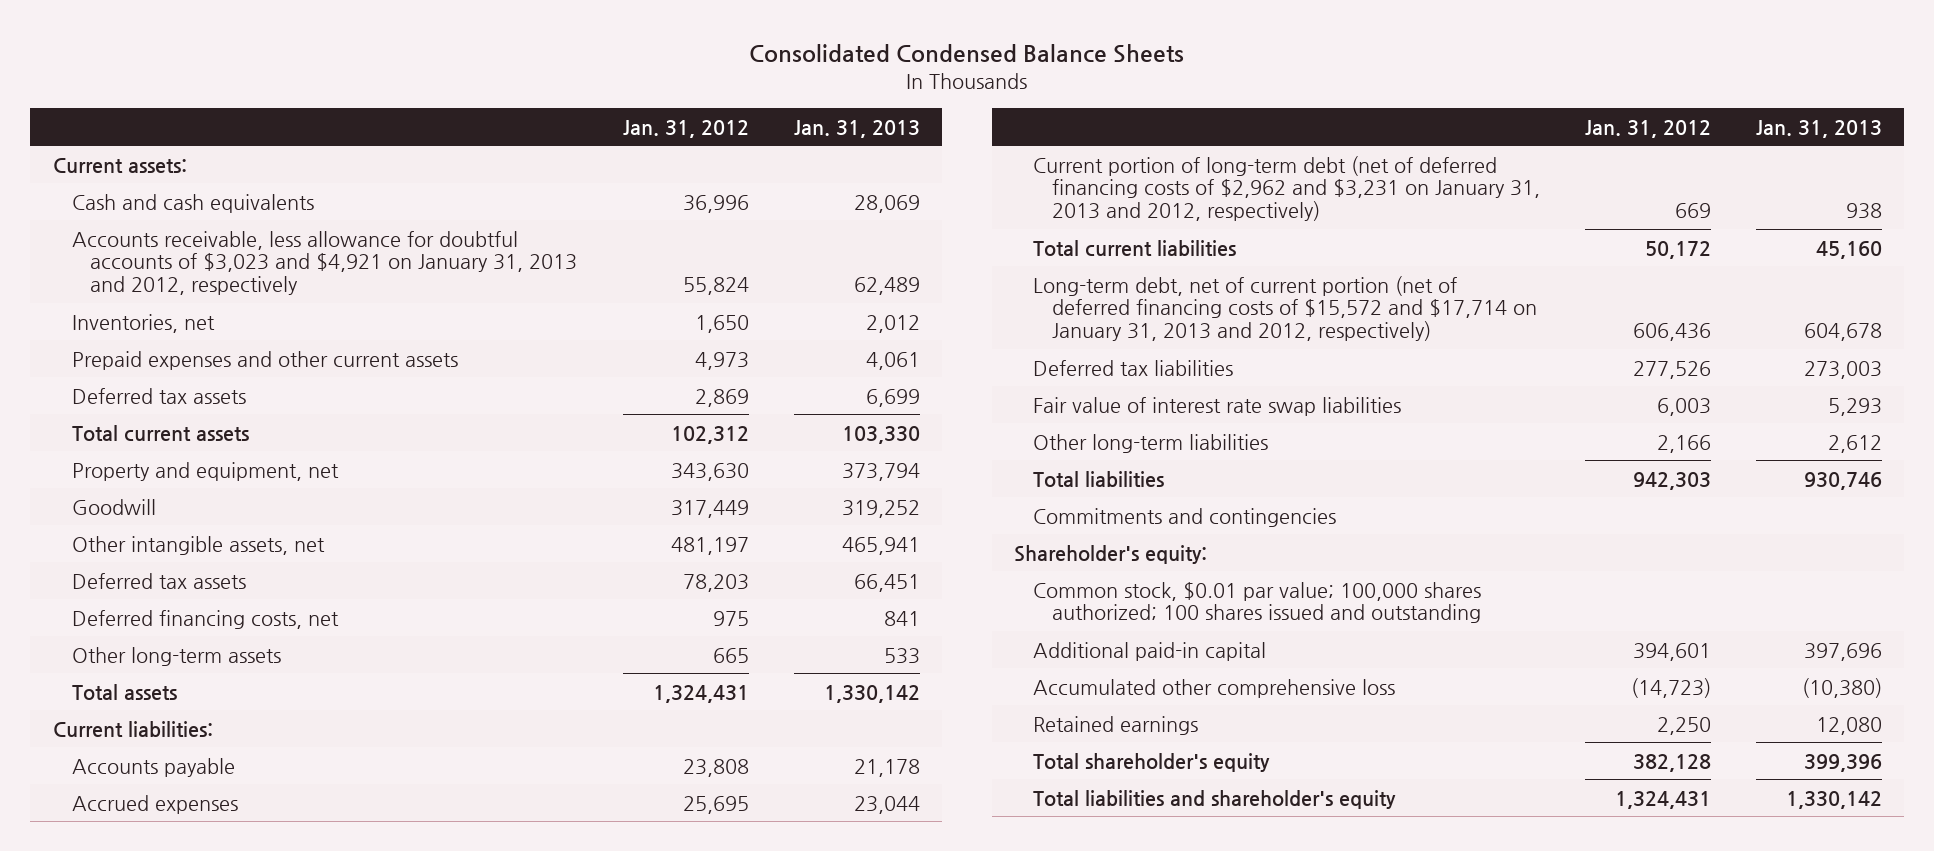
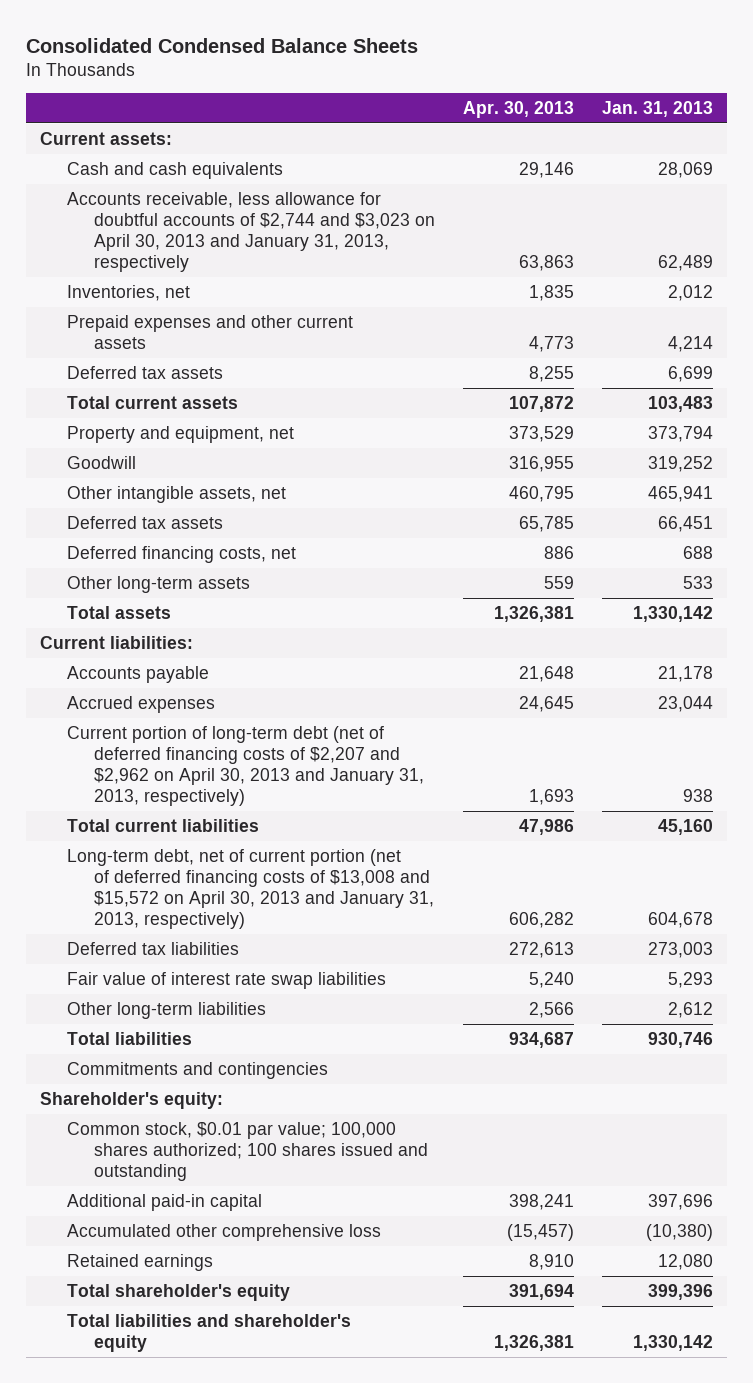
[623,119,750,138] Jan. 31, 2012 -> none
none -> [463,101,575,119] Apr. 30, 2013
[71,230,578,296] Accounts receivable, less allowance for doubtful accounts of $3,023 and $4,921 on January 31, 2013 and 2012, respectively -> [67,191,436,273] Accounts receivable, less allowance for doubtful accounts of $2,744 and $3,023 on April 30, 2013 and January 31, 2013, respectively
[865,351,920,370] 4,061 -> [668,335,714,352] 4,214
[841,425,920,444] 103,330 -> [648,395,714,412] 103,483
[883,610,920,626] 841 -> [683,545,714,559] 688
[1033,155,1541,222] Current portion of long-term debt (net of deferred financing costs of $2,962 and $3,231 on January 31, 2013 and 2012, respectively) -> [67,725,425,807] Current portion of long-term debt (net of deferred financing costs of $2,207 and $2,962 on April 30, 2013 and January 31, 2013, respectively)
[1033,275,1538,342] Long-term debt, net of current portion (net of deferred financing costs of $15,572 and $17,714 on January 31, 2013 and 2012, respectively) -> [67,848,435,930] Long-term debt, net of current portion (net of deferred financing costs of $13,008 and $15,572 on April 30, 2013 and January 31, 2013, respectively)

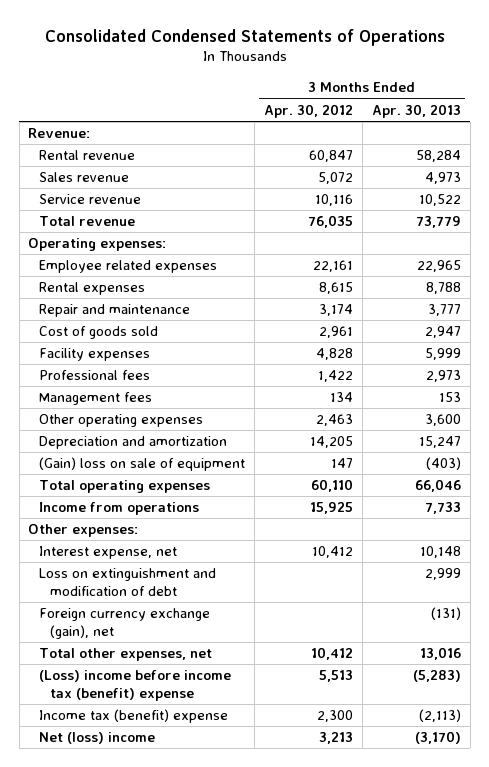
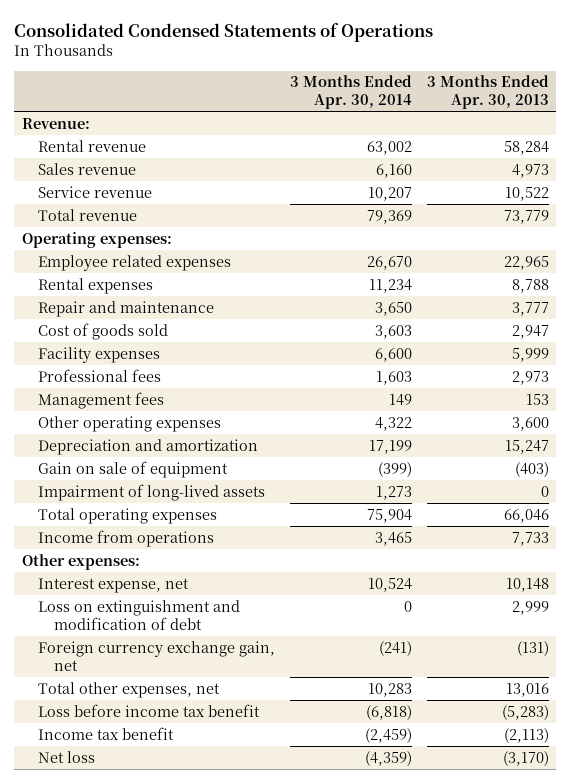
[263,103,353,118] Apr. 30, 2012 -> none
none -> [289,75,412,110] 3 Months Ended Apr. 30, 2014
[39,457,246,472] (Gain) loss on sale of equipment -> [37,460,228,478] Gain on sale of equipment
none -> [37,483,265,501] Impairment of long-lived assets
[39,608,211,640] Foreign currency exchange (gain), net -> [37,640,275,671] Foreign currency exchange gain, net
[39,670,232,702] (Loss) income before income tax (benefit) expense -> [37,703,260,717] Loss before income tax benefit
[39,709,229,724] Income tax (benefit) expense -> [37,726,174,740] Income tax benefit
[39,732,156,745] Net (loss) income -> [37,750,95,763] Net loss

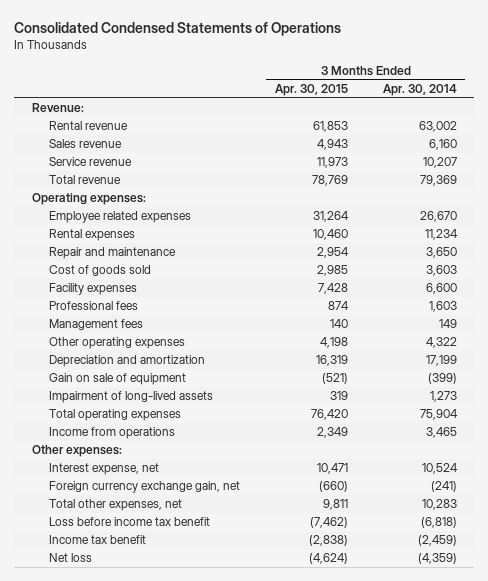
[426,75,549,110] 3 Months Ended Apr. 30, 2013 -> none
none -> [274,83,348,96] Apr. 30, 2015
[37,599,240,630] Loss on extinguishment and modification of debt -> none

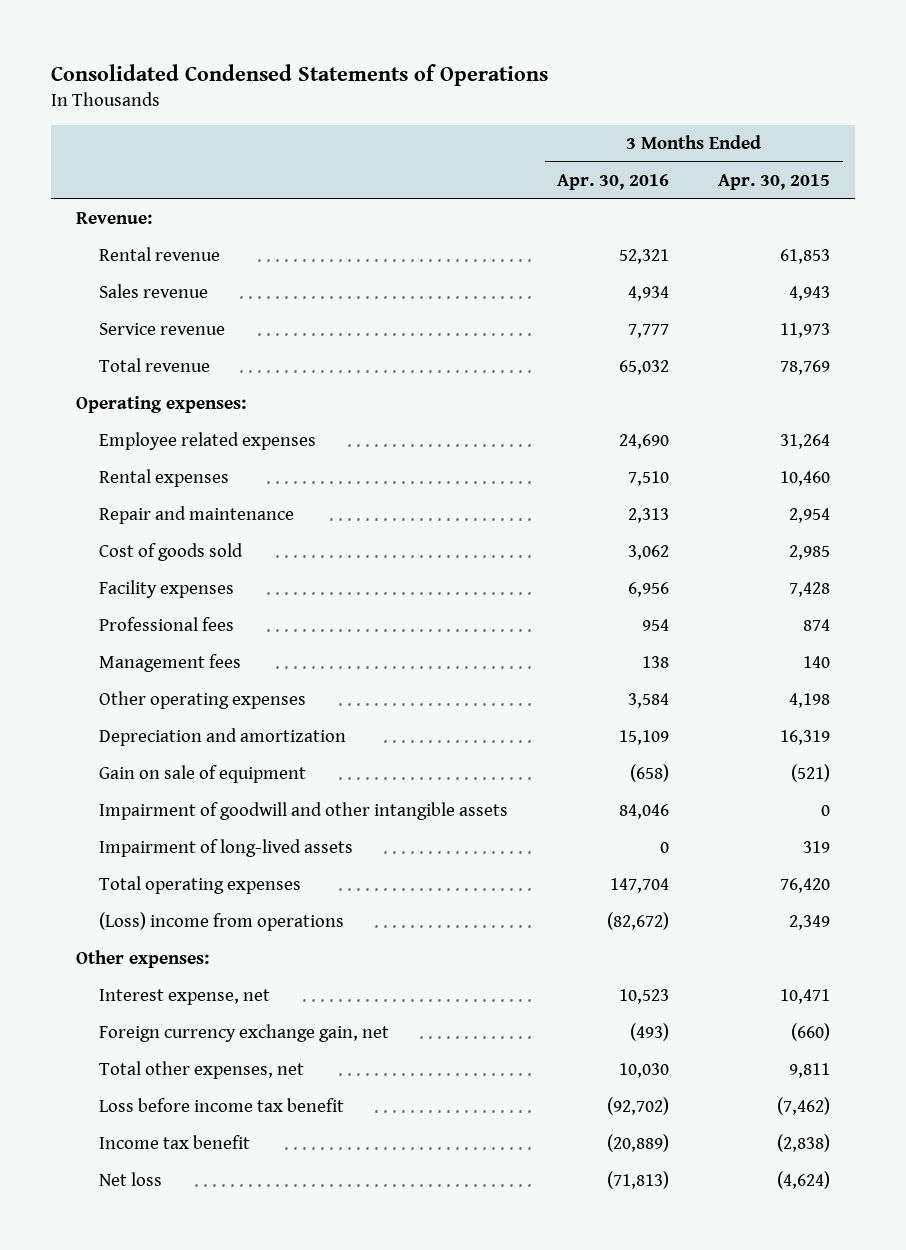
[382,83,457,96] Apr. 30, 2014 -> none
none -> [557,174,670,191] Apr. 30, 2016
none -> [98,802,508,821] Impairment of goodwill and other intangible assets
[49,427,176,440] Income from operations -> [98,912,344,932] (Loss) income from operations

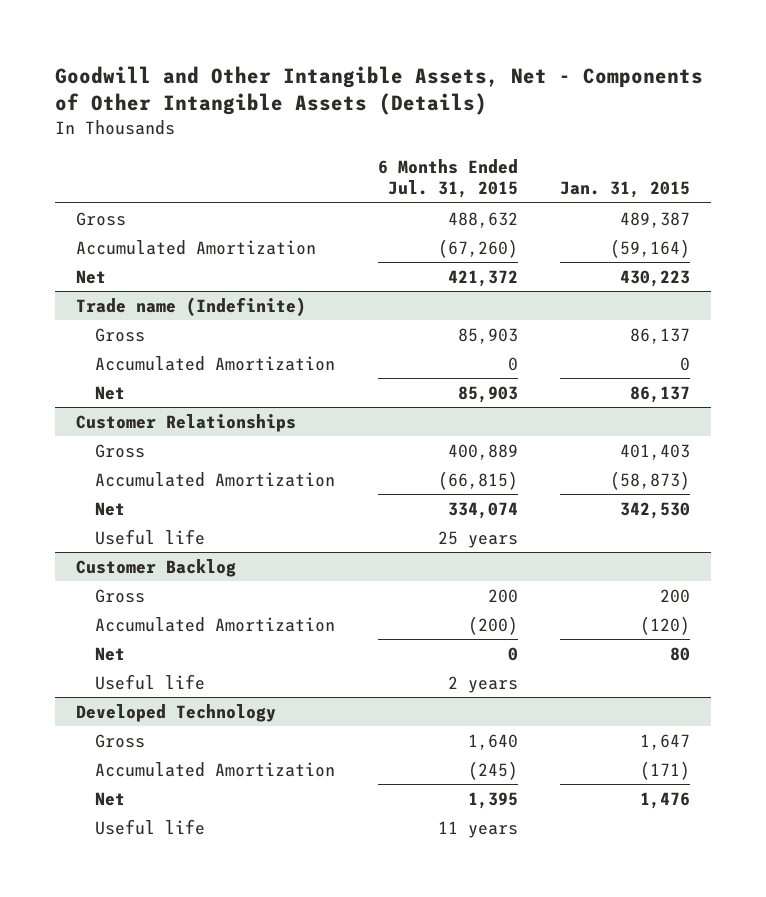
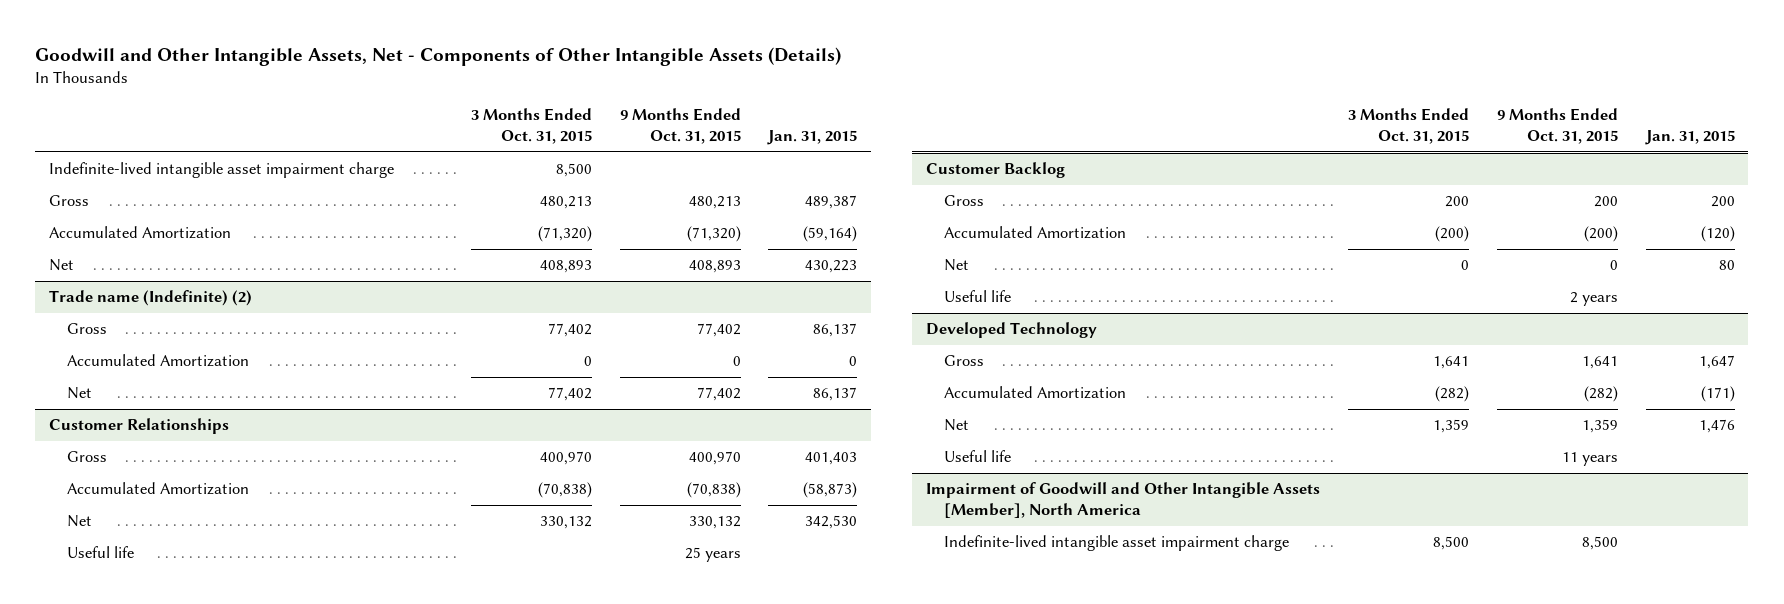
[377,158,518,199] 6 Months Ended Jul. 31, 2015 -> none
none -> [470,108,592,145] 3 Months Ended Oct. 31, 2015
none -> [619,108,741,145] 9 Months Ended Oct. 31, 2015
none -> [49,162,395,179] Indefinite-lived intangible asset impairment charge
[76,296,307,316] Trade name (Indefinite) -> [49,290,253,307] Trade name (Indefinite) (2)
none -> [926,482,1321,519] Impairment of Goodwill and Other Intangible Assets [Member], North America
none -> [943,535,1289,552] Indefinite-lived intangible asset impairment charge

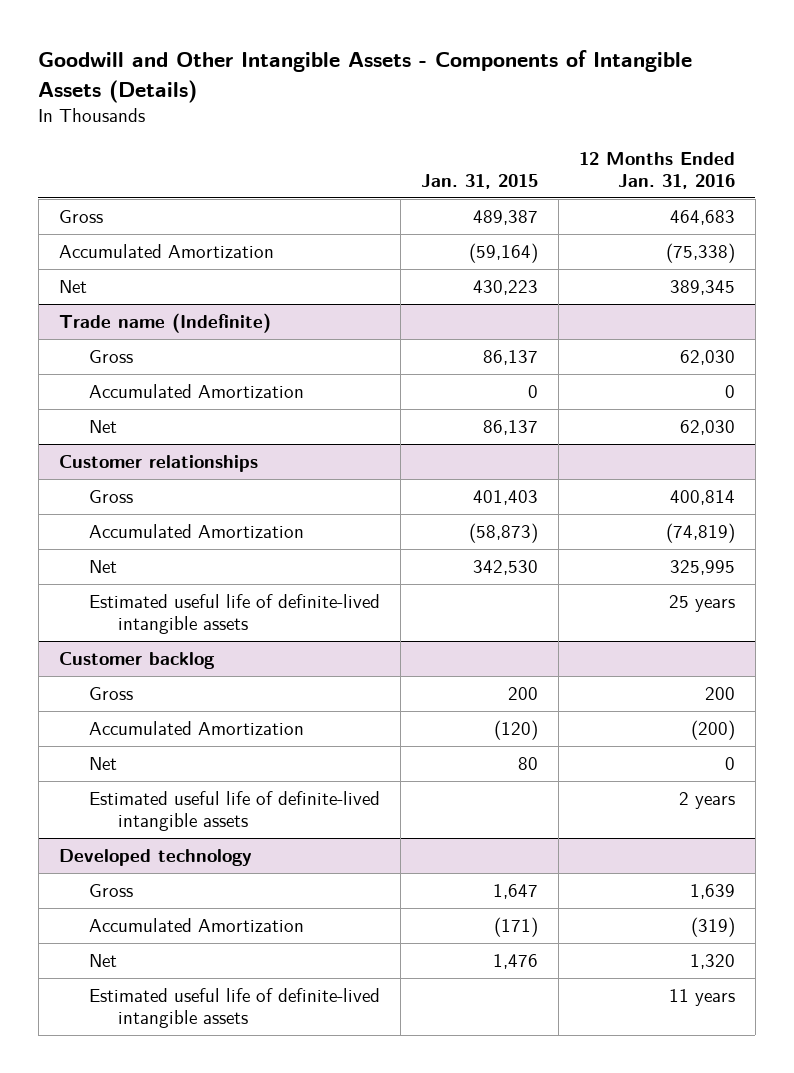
[35,46,842,66] Goodwill and Other Intangible Assets, Net - Components of Other Intangible Assets (Details) -> [38,50,693,103] Goodwill and Other Intangible Assets - Components of Intangible Assets (Details)
[470,108,592,145] 3 Months Ended Oct. 31, 2015 -> none
[619,108,741,145] 9 Months Ended Oct. 31, 2015 -> none
none -> [578,152,735,189] 12 Months Ended Jan. 31, 2016
[49,162,395,179] Indefinite-lived intangible asset impairment charge -> none
[49,290,253,307] Trade name (Indefinite) (2) -> [58,313,271,334] Trade name (Indefinite)
[49,418,230,435] Customer Relationships -> [58,455,258,473] Customer relationships
[66,546,134,559] Useful life -> [88,594,380,634] Estimated useful life of definite-lived intangible assets
[926,162,1066,179] Customer Backlog -> [58,652,215,670] Customer backlog
[943,290,1011,303] Useful life -> [88,791,380,831] Estimated useful life of definite-lived intangible assets
[926,322,1098,339] Developed Technology -> [58,849,252,867] Developed technology
[926,482,1321,519] Impairment of Goodwill and Other Intangible Assets [Member], North America -> none
[943,535,1289,552] Indefinite-lived intangible asset impairment charge -> none
[943,450,1011,463] Useful life -> [88,988,380,1028] Estimated useful life of definite-lived intangible assets

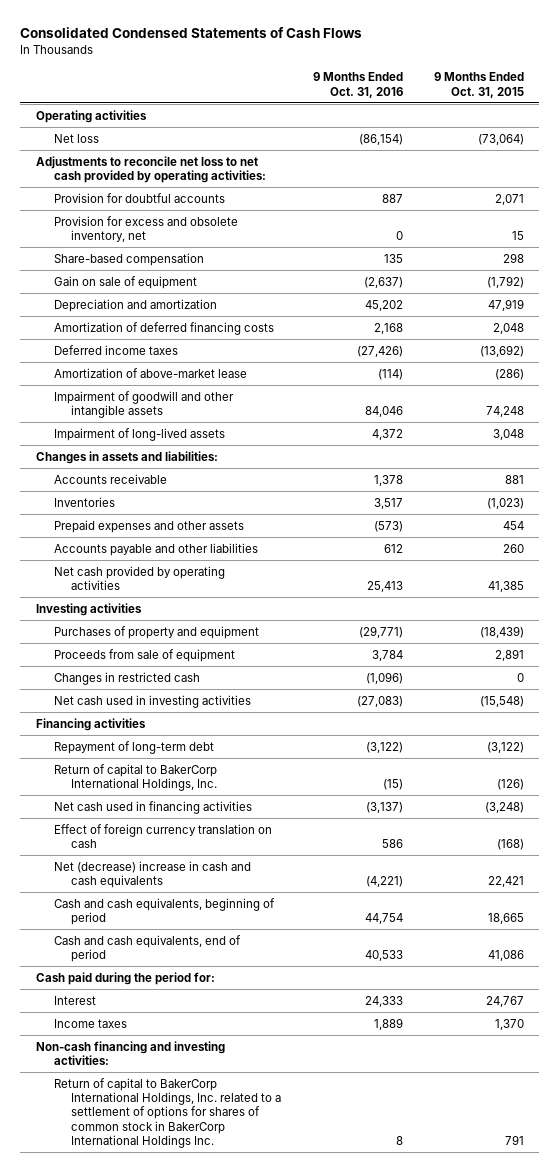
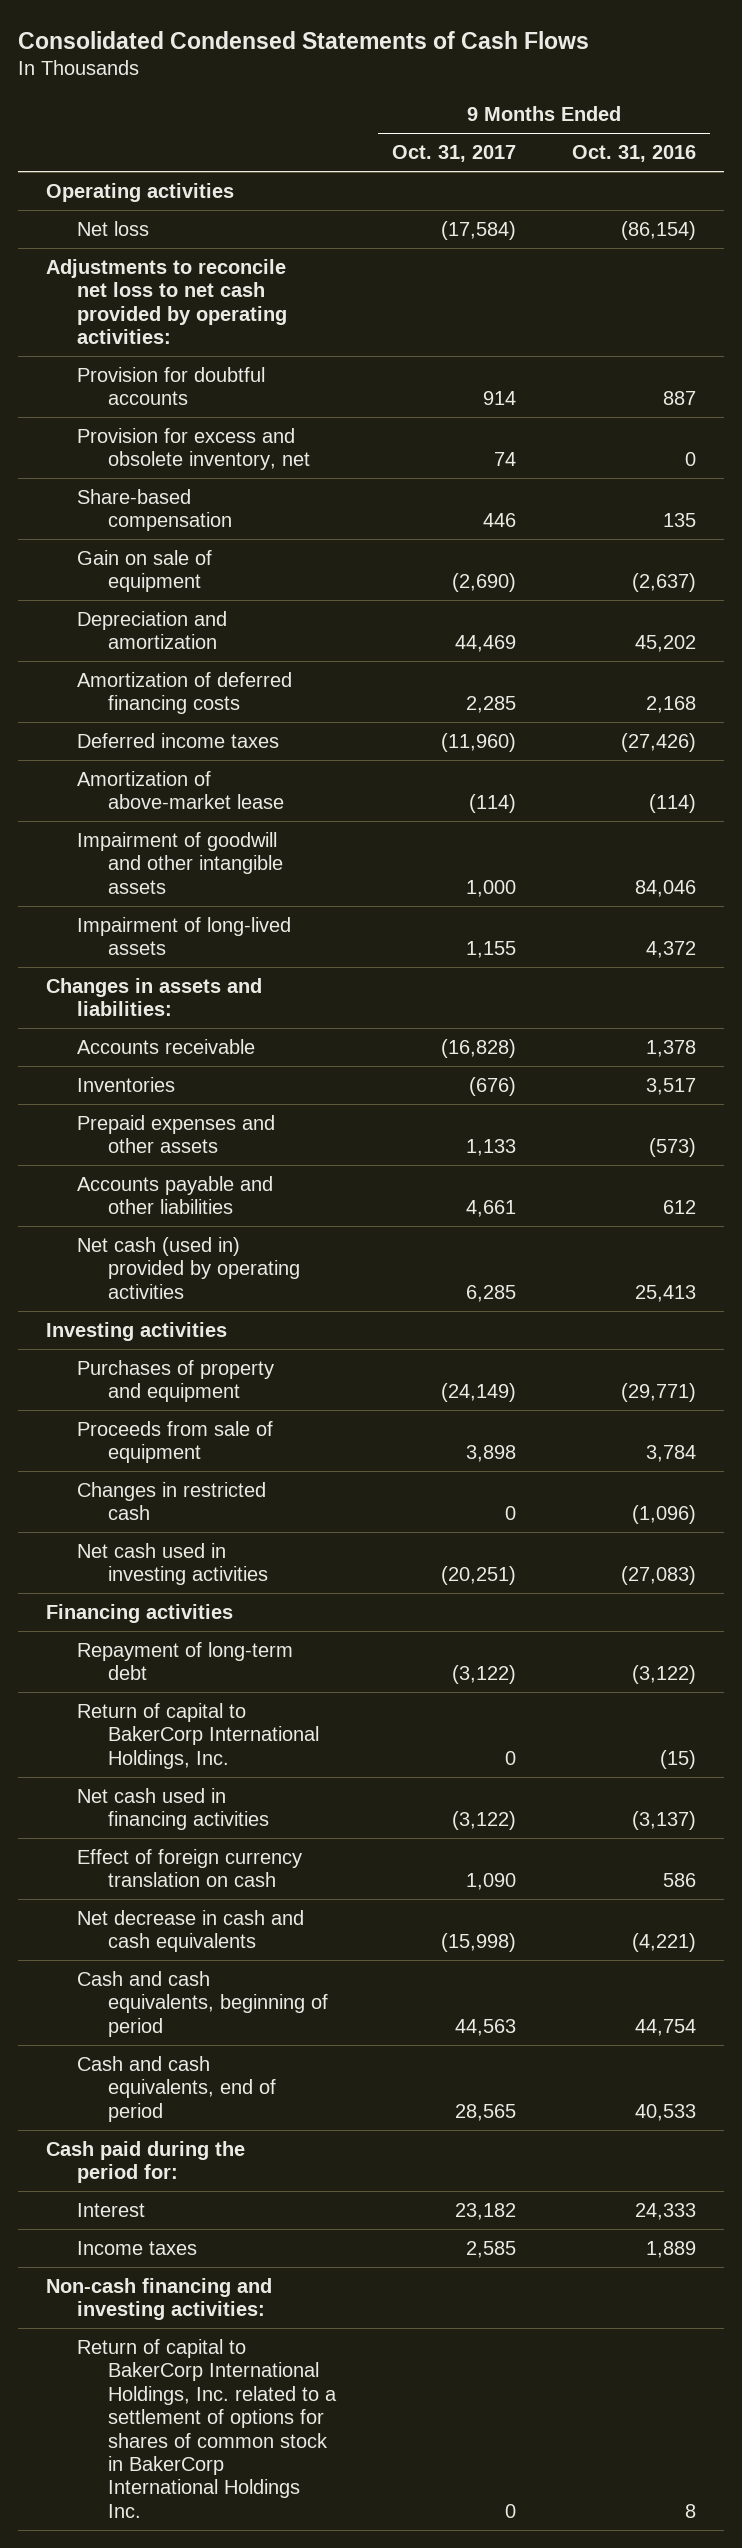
[433,72,524,98] 9 Months Ended Oct. 31, 2015 -> none
none -> [392,145,517,163] Oct. 31, 2017
[53,565,225,590] Net cash provided by operating activities -> [77,1236,301,1299] Net cash (used in) provided by operating activities
[53,860,251,888] Net (decrease) increase in cash and cash equivalents -> [77,1909,305,1953] Net decrease in cash and cash equivalents

